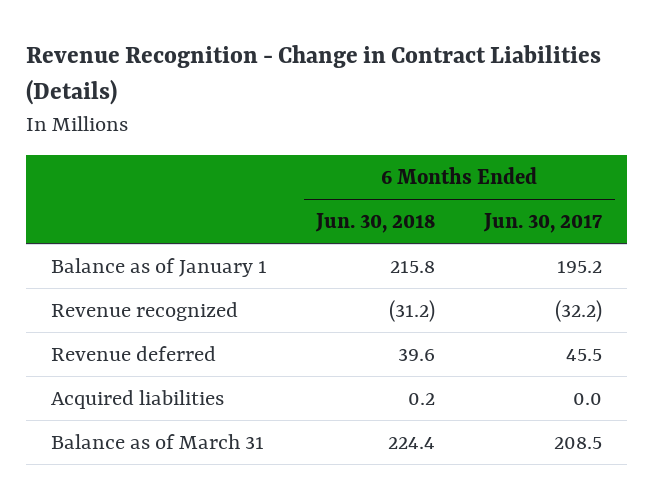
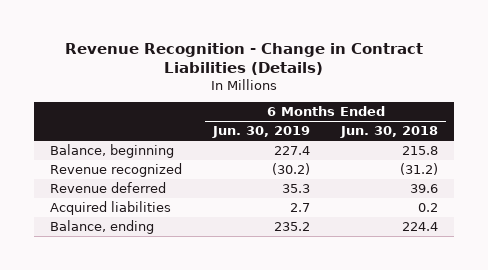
[483,212,603,233] Jun. 30, 2017 -> none
none -> [212,126,311,139] Jun. 30, 2019
[50,257,267,277] Balance as of January 1 -> [49,144,174,159] Balance, beginning
[50,433,264,449] Balance as of March 31 -> [49,220,154,235] Balance, ending

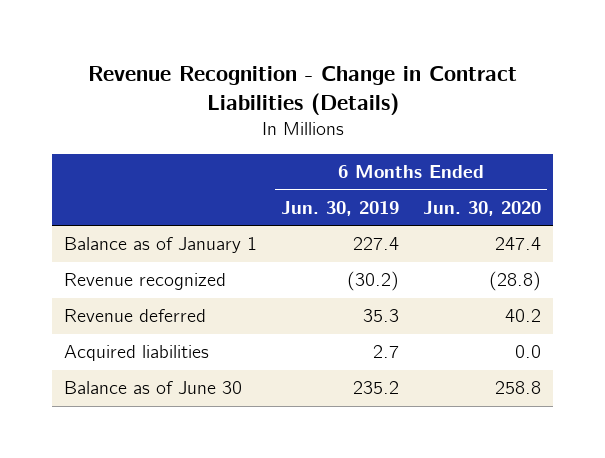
[340,126,439,139] Jun. 30, 2018 -> none
none -> [423,200,542,216] Jun. 30, 2020
[49,144,174,159] Balance, beginning -> [63,237,257,254] Balance as of January 1
[49,220,154,235] Balance, ending -> [63,381,242,395] Balance as of June 30

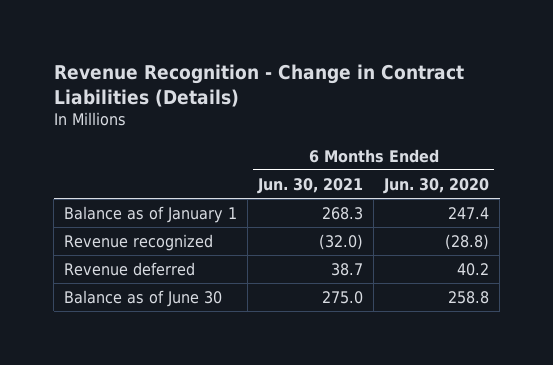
[281,200,400,216] Jun. 30, 2019 -> none
none -> [257,177,364,194] Jun. 30, 2021
[63,345,209,362] Acquired liabilities -> none

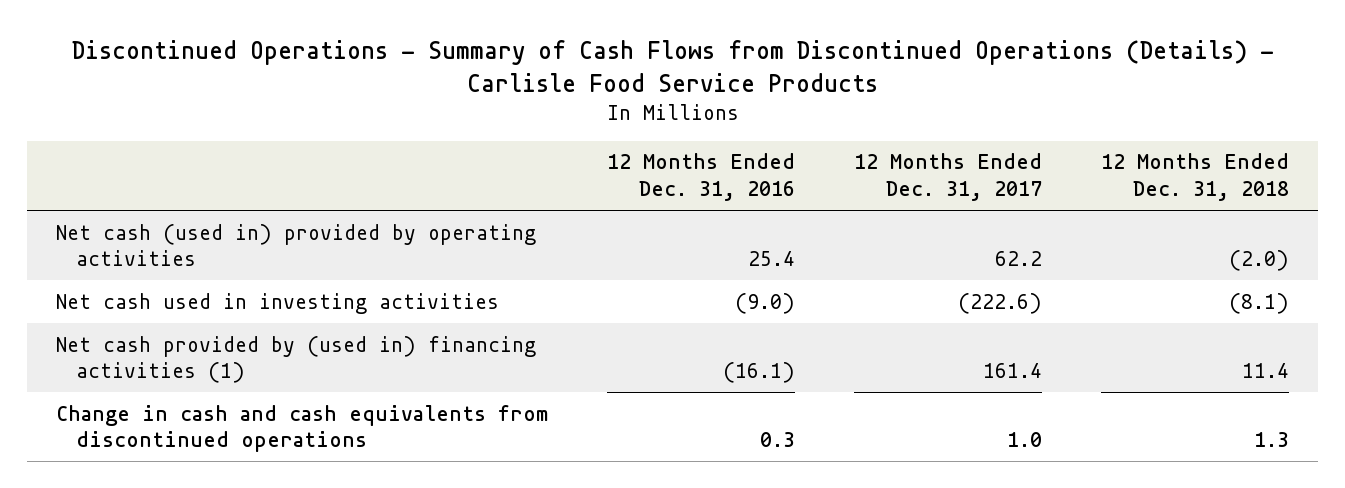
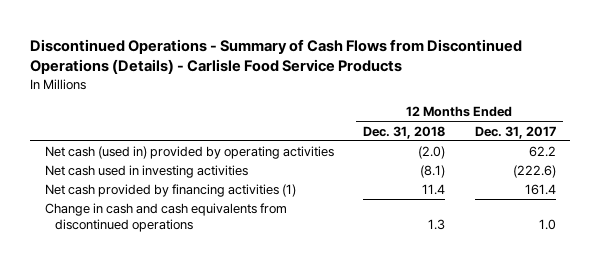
[607,153,796,202] 12 Months Ended Dec. 31, 2016 -> none
[56,335,537,384] Net cash provided by (used in) financing activities (1) -> [45,184,297,198] Net cash provided by financing activities (1)

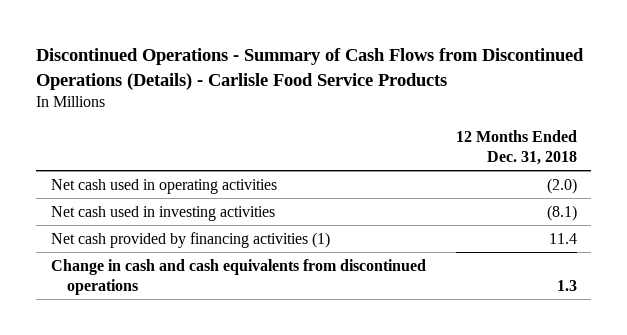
[474,125,556,139] Dec. 31, 2017 -> none
[45,146,335,160] Net cash (used in) provided by operating activities -> [50,178,277,194] Net cash used in operating activities

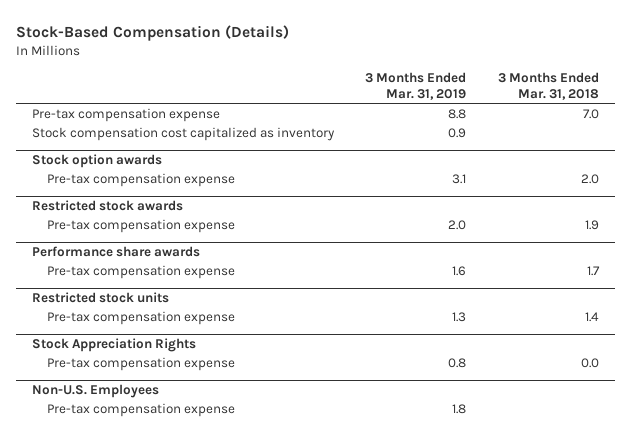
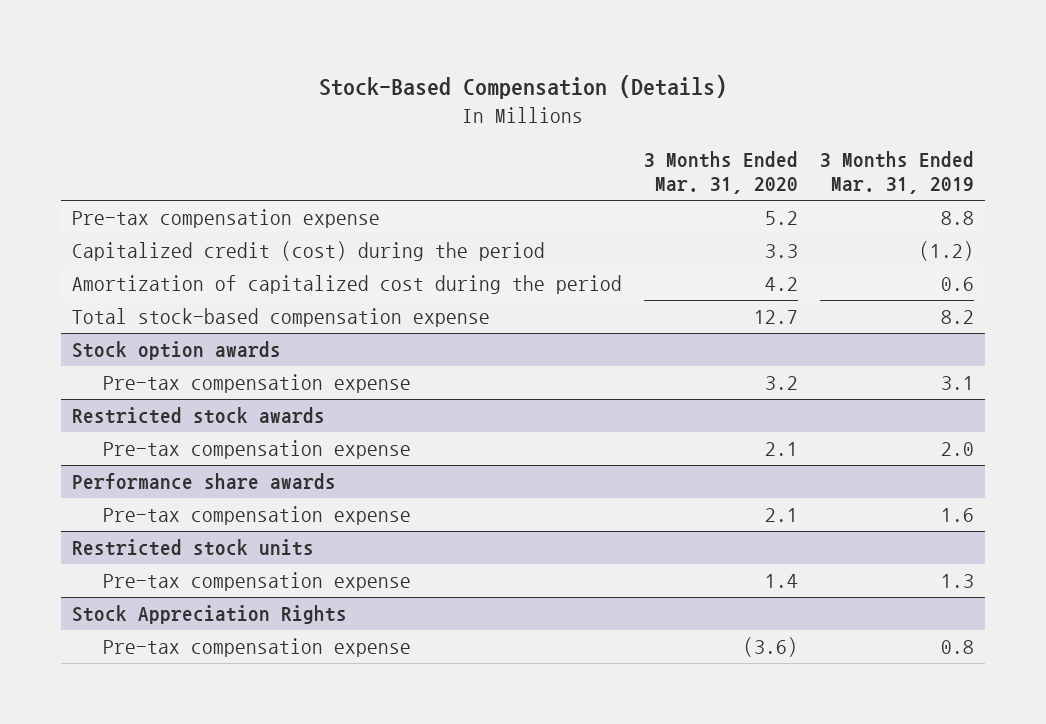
[498,71,600,100] 3 Months Ended Mar. 31, 2018 -> none
none -> [644,151,799,195] 3 Months Ended Mar. 31, 2020
[31,126,335,141] Stock compensation cost capitalized as inventory -> [72,241,546,262] Capitalized credit (cost) during the period
[448,127,467,138] 0.9 -> [919,241,975,262] (1.2)
none -> [72,275,623,295] Amortization of capitalized cost during the period
none -> [72,308,491,328] Total stock-based compensation expense
[31,383,159,398] Non-U.S. Employees -> none
[47,402,236,417] Pre-tax compensation expense -> none

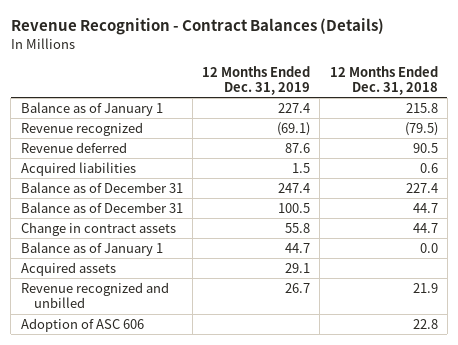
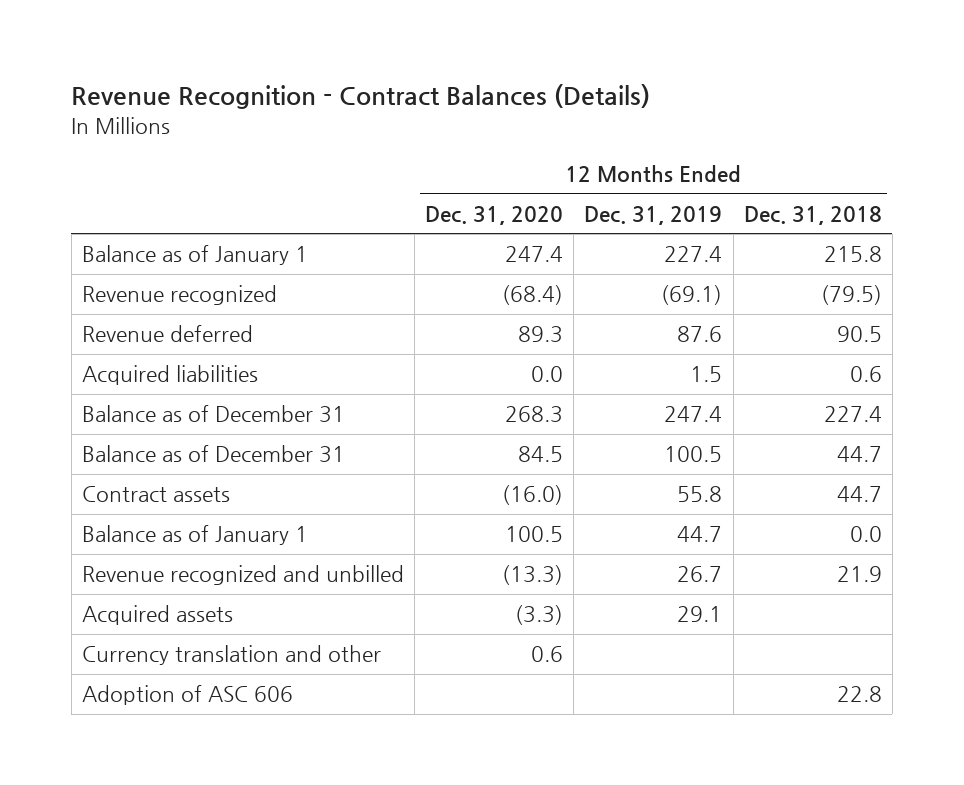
none -> [425,205,564,225] Dec. 31, 2020
[20,221,176,236] Change in contract assets -> [81,486,230,503] Contract assets
[20,261,116,276] Acquired assets -> [81,605,233,626] Acquired assets
none -> [81,645,381,666] Currency translation and other

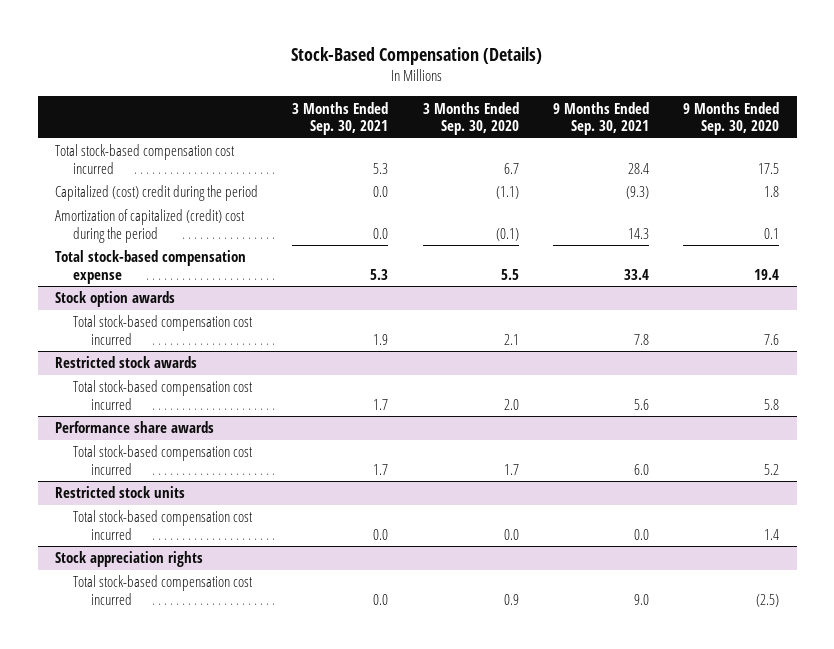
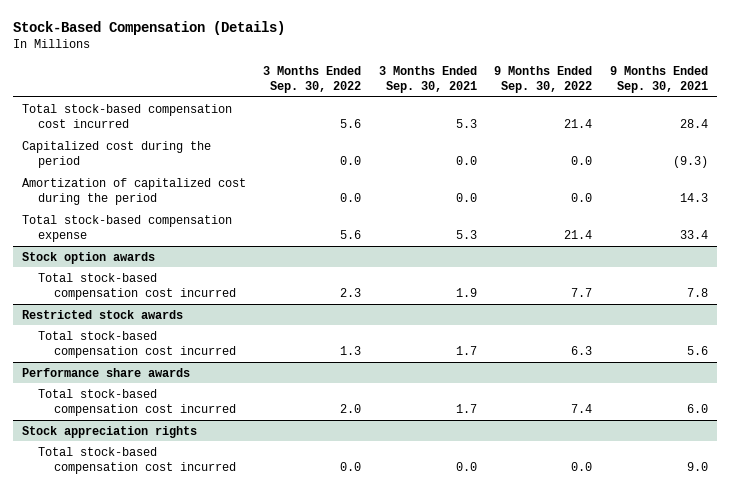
[422,101,519,136] 3 Months Ended Sep. 30, 2020 -> none
[683,101,780,136] 9 Months Ended Sep. 30, 2020 -> none
none -> [263,65,362,94] 3 Months Ended Sep. 30, 2022
none -> [494,65,593,94] 9 Months Ended Sep. 30, 2022
[54,185,258,202] Capitalized (cost) credit during the period -> [21,140,211,169] Capitalized cost during the period
[54,209,245,243] Amortization of capitalized (credit) cost during the period -> [21,177,246,206] Amortization of capitalized cost during the period
[54,486,185,499] Restricted stock units -> none
[72,510,253,540] Total stock-based compensation cost incurred -> none

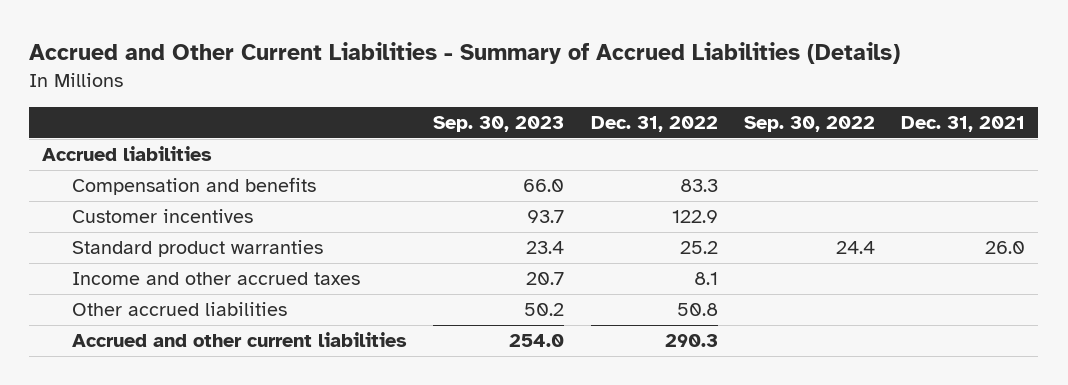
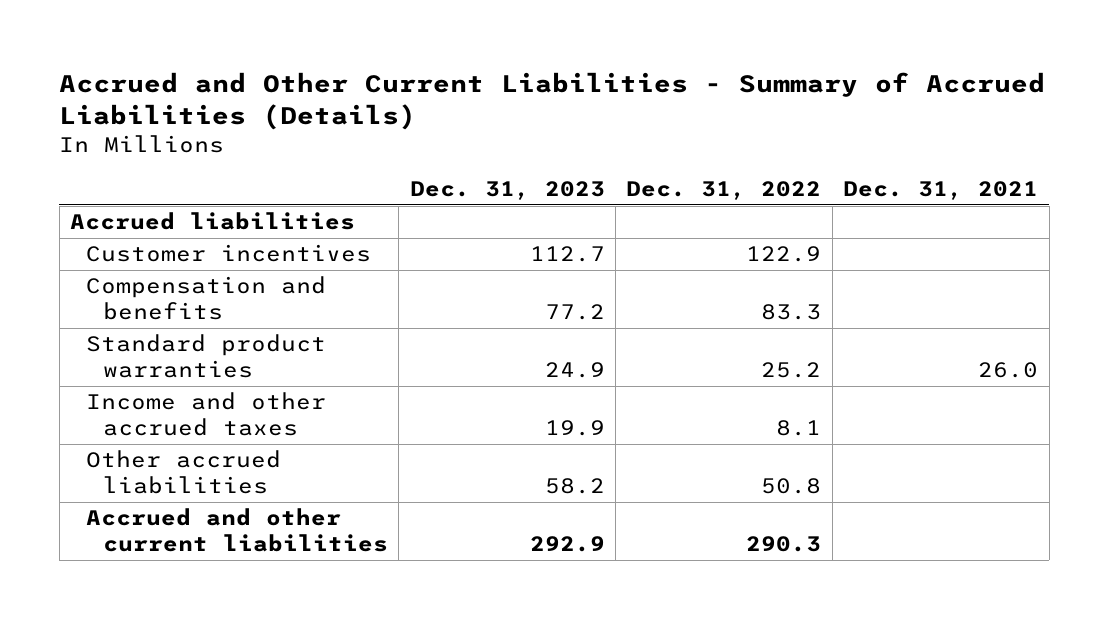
[433,116,565,133] Sep. 30, 2023 -> none
[743,116,875,133] Sep. 30, 2022 -> none
none -> [409,181,605,201] Dec. 31, 2023
[71,177,316,196] Compensation and benefits -> [86,276,327,321] Compensation and benefits

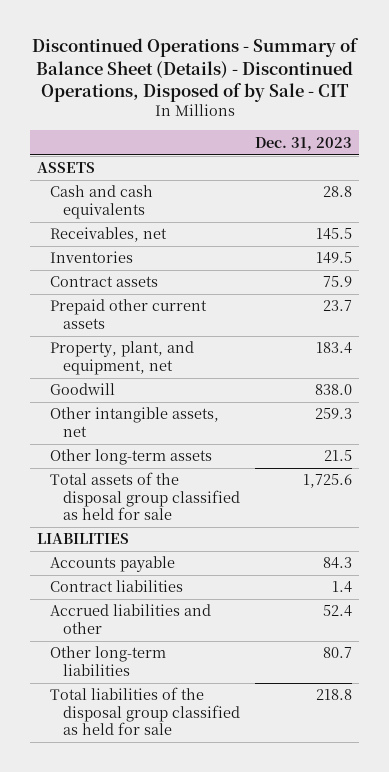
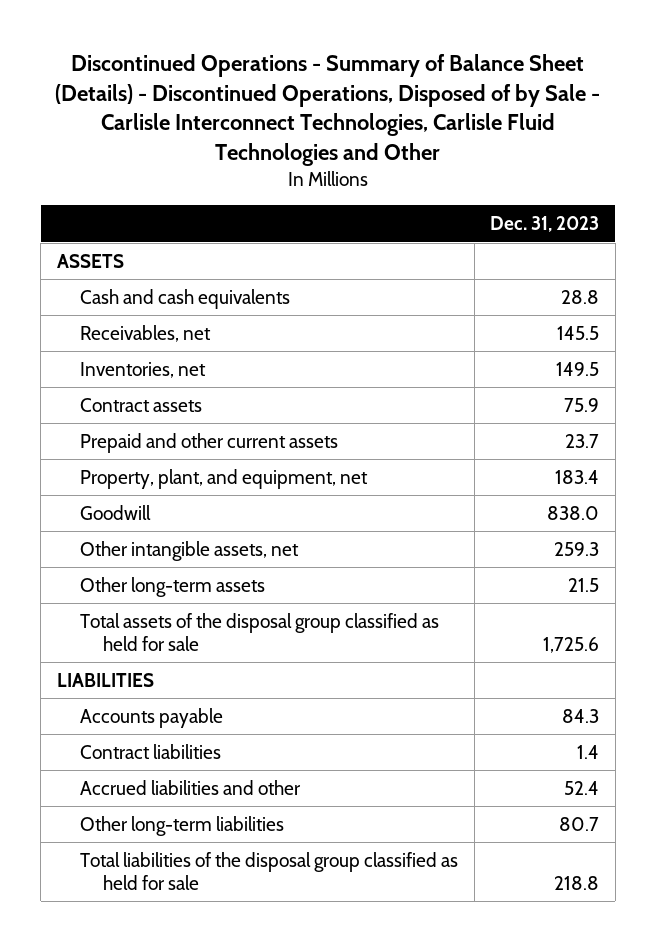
[31,38,359,102] Discontinued Operations - Summary of Balance Sheet (Details) - Discontinued Operations, Disposed of by Sale - CIT -> [55,53,601,167] Discontinued Operations - Summary of Balance Sheet (Details) - Discontinued Operations, Disposed of by Sale - Carlisle Interconnect Technologies, Carlisle Fluid Technologies and Other
[50,251,134,264] Inventories -> [80,361,207,378] Inventories, net
[50,299,208,329] Prepaid other current assets -> [80,432,339,453] Prepaid and other current assets

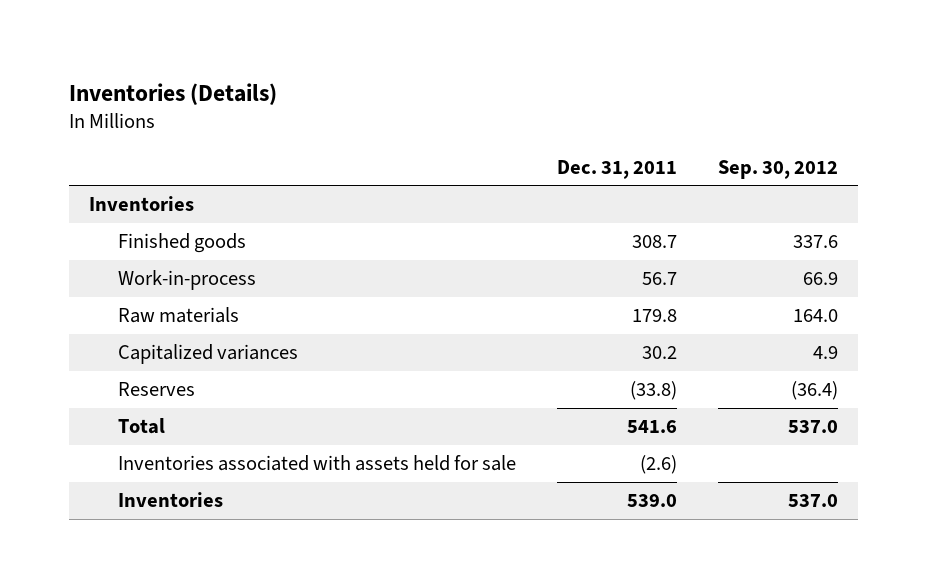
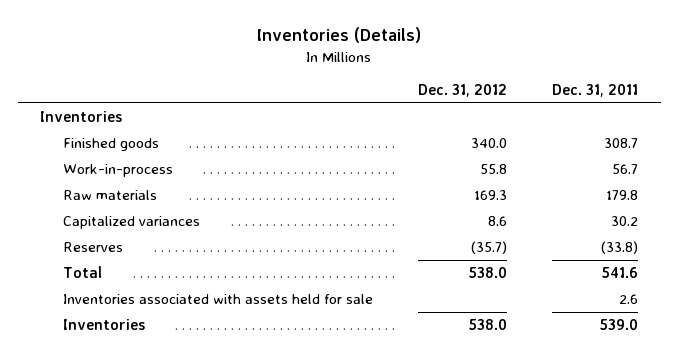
[717,159,838,179] Sep. 30, 2012 -> none
none -> [418,83,508,97] Dec. 31, 2012
[640,455,678,475] (2.6) -> [619,293,639,304] 2.6

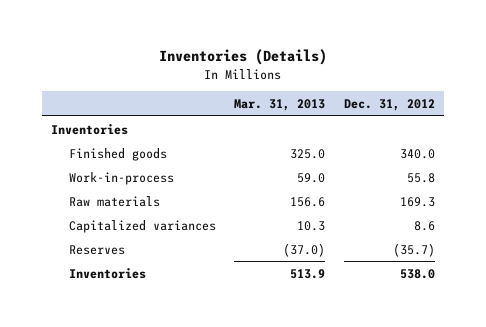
[552,83,639,97] Dec. 31, 2011 -> none
none -> [234,98,326,111] Mar. 31, 2013
[62,265,102,278] Total -> none
[62,293,373,304] Inventories associated with assets held for sale -> none

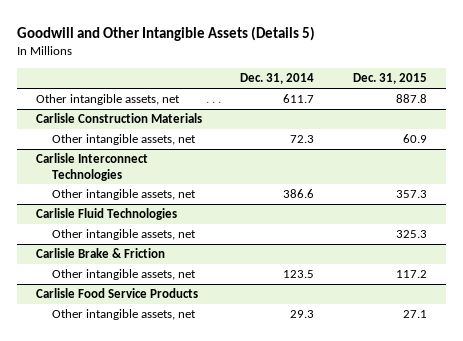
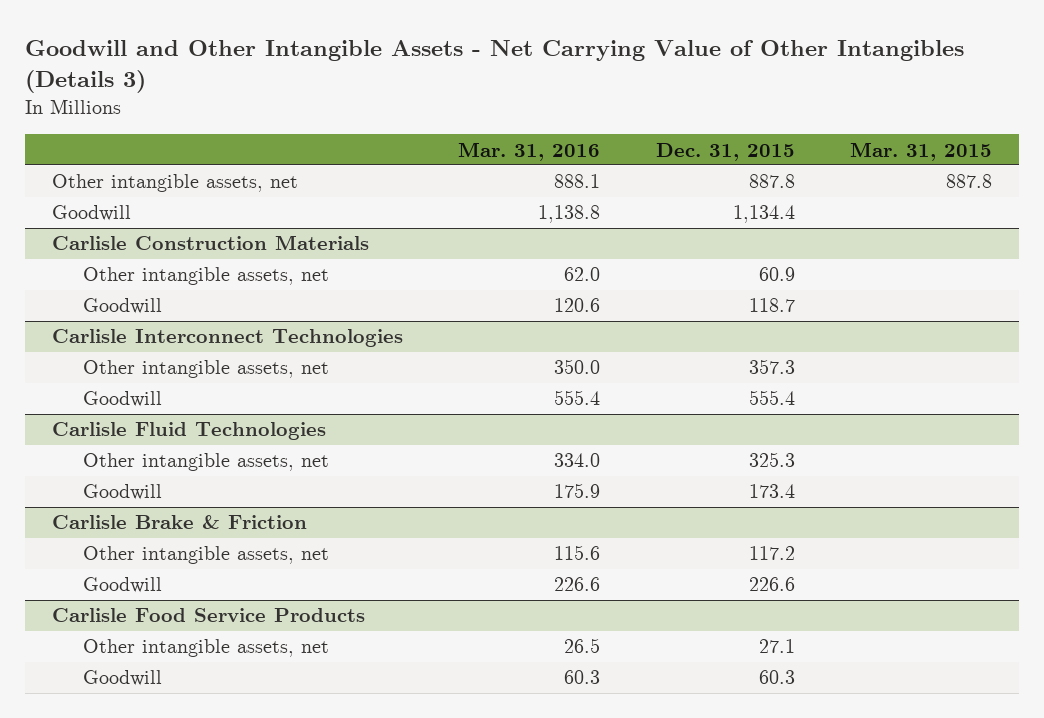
[17,25,316,41] Goodwill and Other Intangible Assets (Details 5) -> [24,39,964,94] Goodwill and Other Intangible Assets - Net Carrying Value of Other Intangibles (Details 3)
[240,73,315,85] Dec. 31, 2014 -> none
none -> [458,141,601,161] Mar. 31, 2016
none -> [849,141,992,161] Mar. 31, 2015
none -> [52,205,132,222] Goodwill
none -> [82,298,162,315] Goodwill
none -> [82,391,162,408] Goodwill
none -> [82,484,162,501] Goodwill
none -> [82,577,162,594] Goodwill
none -> [82,670,162,687] Goodwill

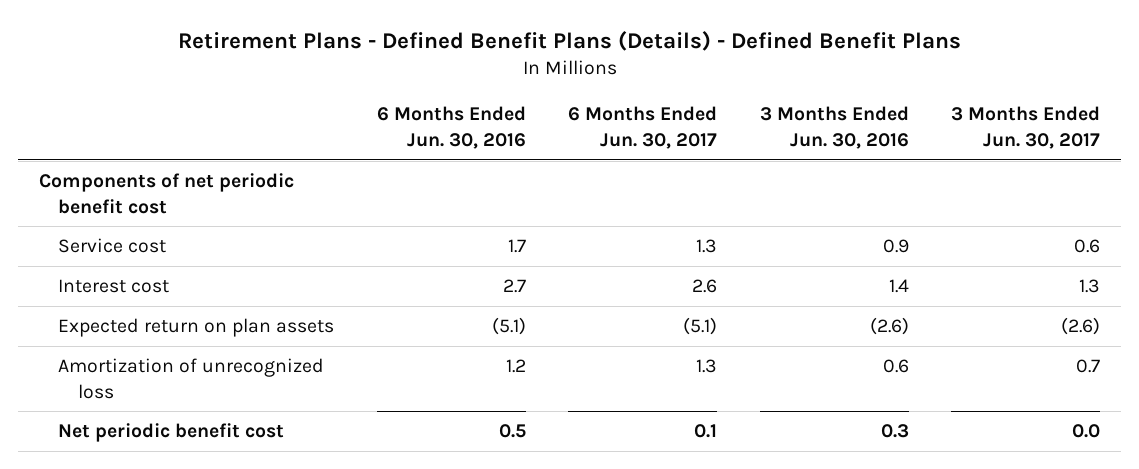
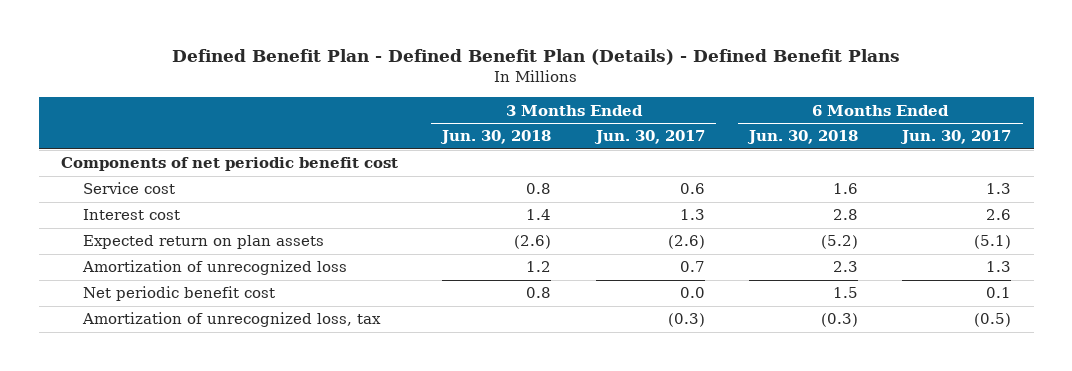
[177,30,961,51] Retirement Plans - Defined Benefit Plans (Details) - Defined Benefit Plans -> [172,49,901,66] Defined Benefit Plan - Defined Benefit Plan (Details) - Defined Benefit Plans
[376,106,526,149] 6 Months Ended Jun. 30, 2016 -> none
[759,106,909,149] 3 Months Ended Jun. 30, 2016 -> none
none -> [440,130,552,145] Jun. 30, 2018
none -> [747,130,859,145] Jun. 30, 2018
none -> [82,312,382,328] Amortization of unrecognized loss, tax

